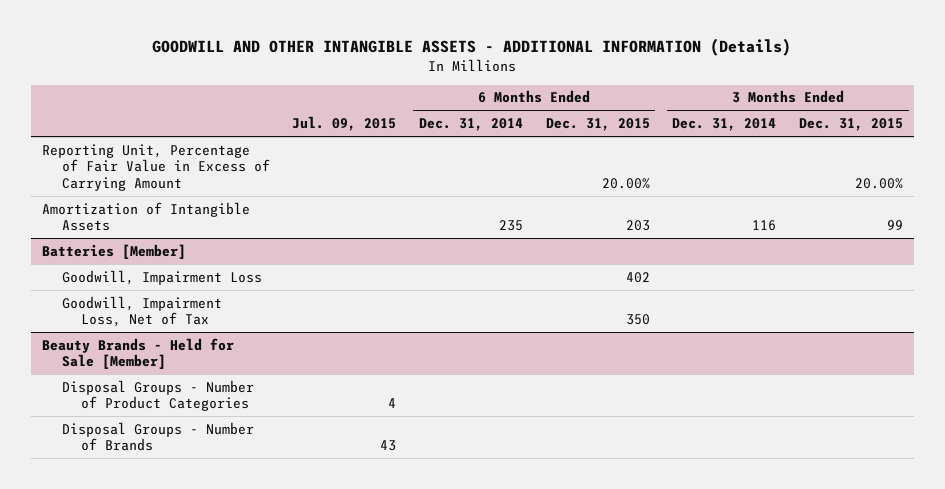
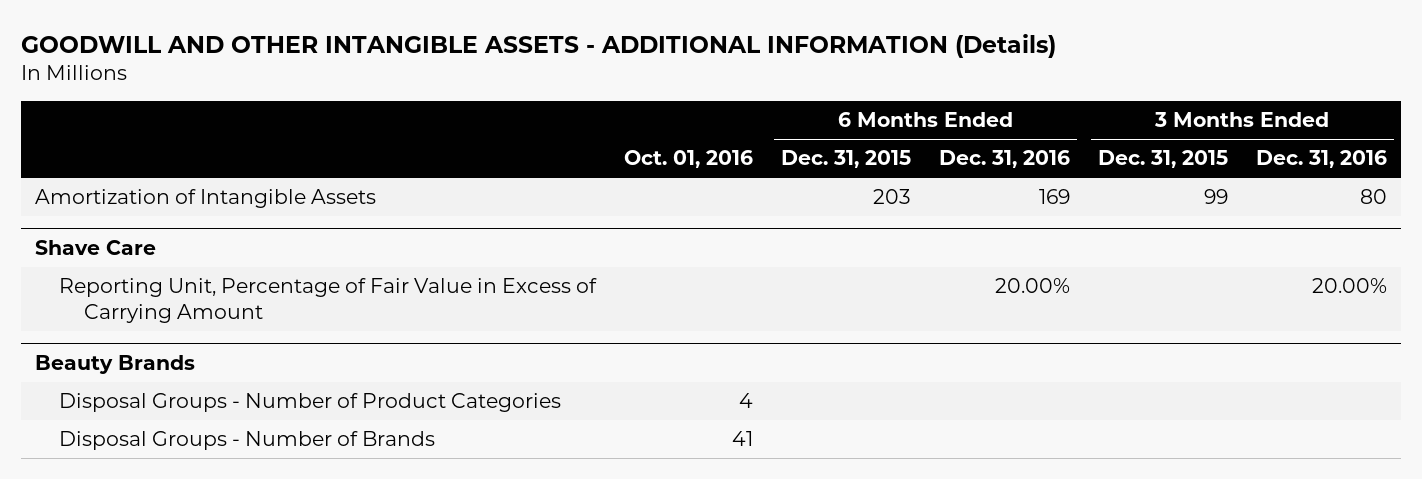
[292,116,397,132] Jul. 09, 2015 -> none
[418,118,523,132] Dec. 31, 2014 -> none
[672,118,777,132] Dec. 31, 2014 -> none
none -> [624,150,754,169] Oct. 01, 2016
none -> [939,150,1071,169] Dec. 31, 2016
none -> [1255,150,1387,169] Dec. 31, 2016
[41,143,270,191] Reporting Unit, Percentage of Fair Value in Excess of Carrying Amount -> none
[41,243,186,259] Batteries [Member] -> none
[61,269,262,285] Goodwill, Impairment Loss -> none
[61,295,222,328] Goodwill, Impairment Loss, Net of Tax -> none
none -> [34,239,156,255] Shave Care
none -> [59,278,598,323] Reporting Unit, Percentage of Fair Value in Excess of Carrying Amount
[41,337,234,370] Beauty Brands - Held for Sale [Member] -> [34,354,195,374] Beauty Brands

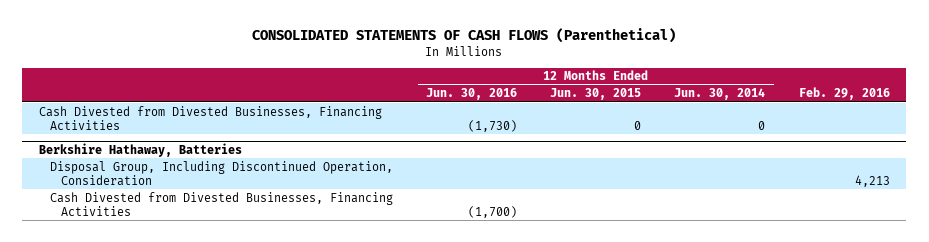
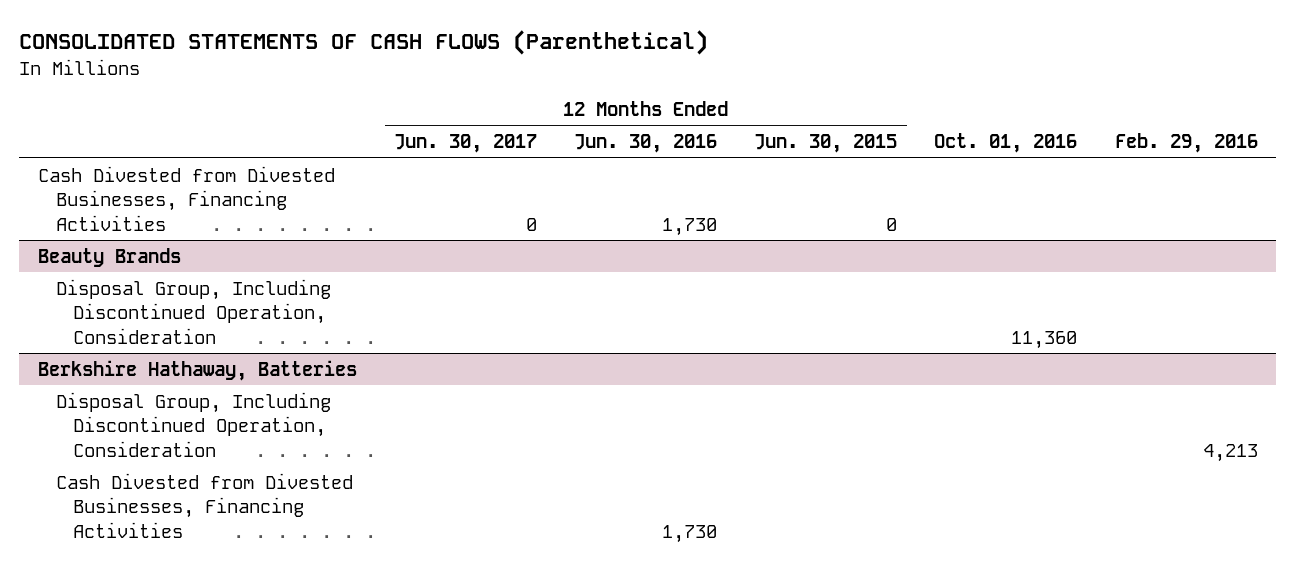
[674,88,766,101] Jun. 30, 2014 -> none
none -> [394,134,538,154] Jun. 30, 2017
none -> [934,133,1078,154] Oct. 01, 2016
[468,119,518,132] (1,730) -> [662,217,718,236] 1,730
none -> [37,247,181,267] Beauty Brands
none -> [55,278,331,344] Disposal Group, Including Discontinued Operation, Consideration
[468,205,518,218] (1,700) -> [662,524,718,543] 1,730

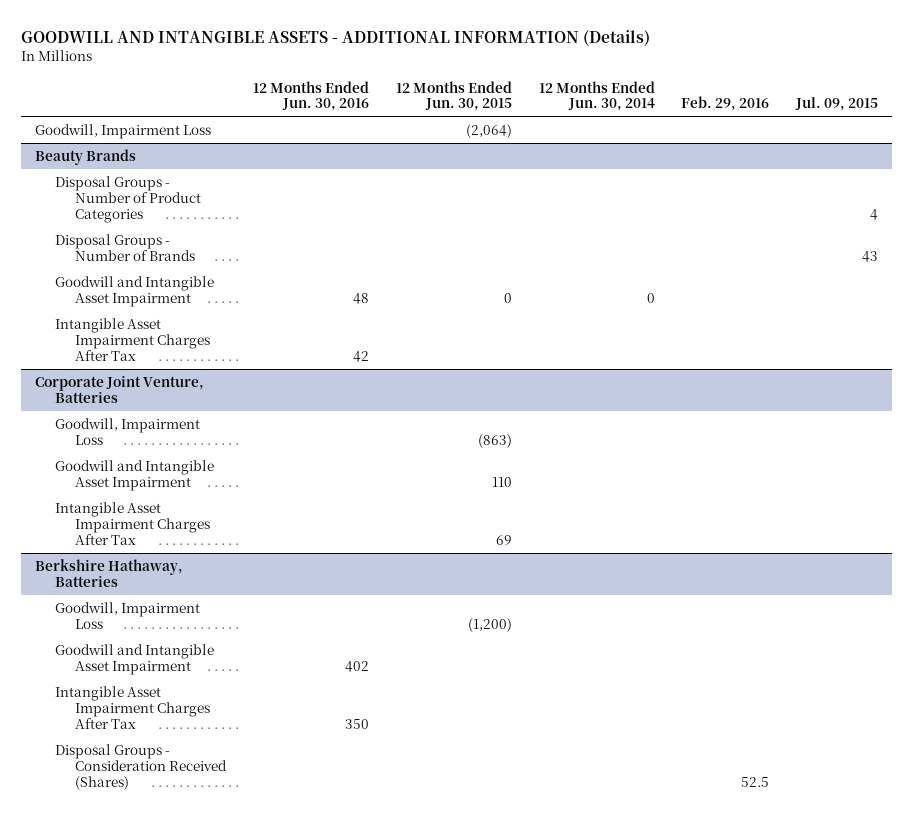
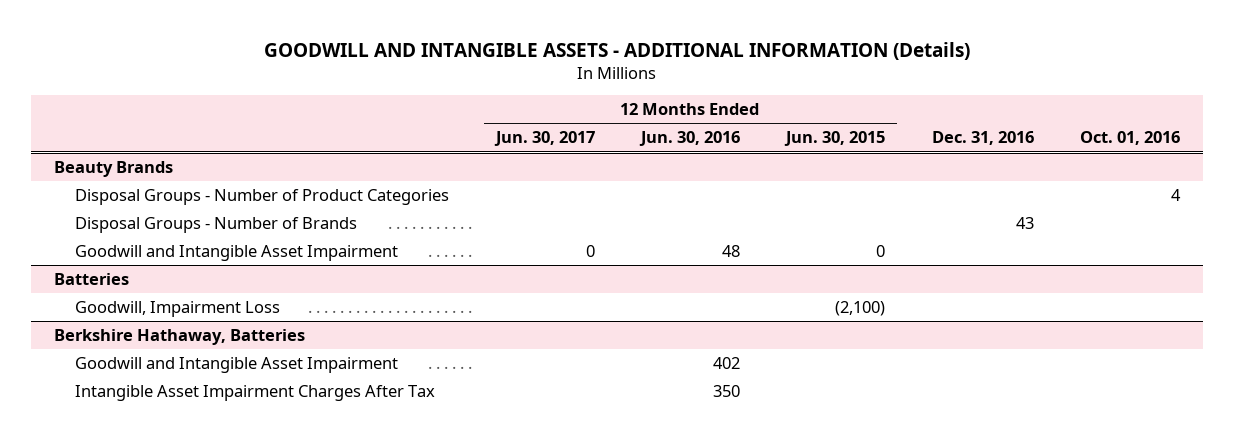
[538,80,655,112] 12 Months Ended Jun. 30, 2014 -> none
[681,96,770,112] Feb. 29, 2016 -> none
[795,97,879,112] Jul. 09, 2015 -> none
none -> [493,131,595,147] Jun. 30, 2017
none -> [931,131,1034,146] Dec. 31, 2016
none -> [1079,131,1180,146] Oct. 01, 2016
[34,123,211,139] Goodwill, Impairment Loss -> none
[54,317,211,361] Intangible Asset Impairment Charges After Tax -> none
[54,459,214,491] Goodwill and Intangible Asset Impairment -> none
[54,501,211,545] Intangible Asset Impairment Charges After Tax -> none
[34,375,204,403] Corporate Joint Venture, Batteries -> [54,273,130,286] Batteries
[477,433,512,448] (863) -> [835,301,886,317] (2,100)
[54,601,200,629] Goodwill, Impairment Loss -> none
[54,743,228,790] Disposal Groups - Consideration Received (Shares) -> none

